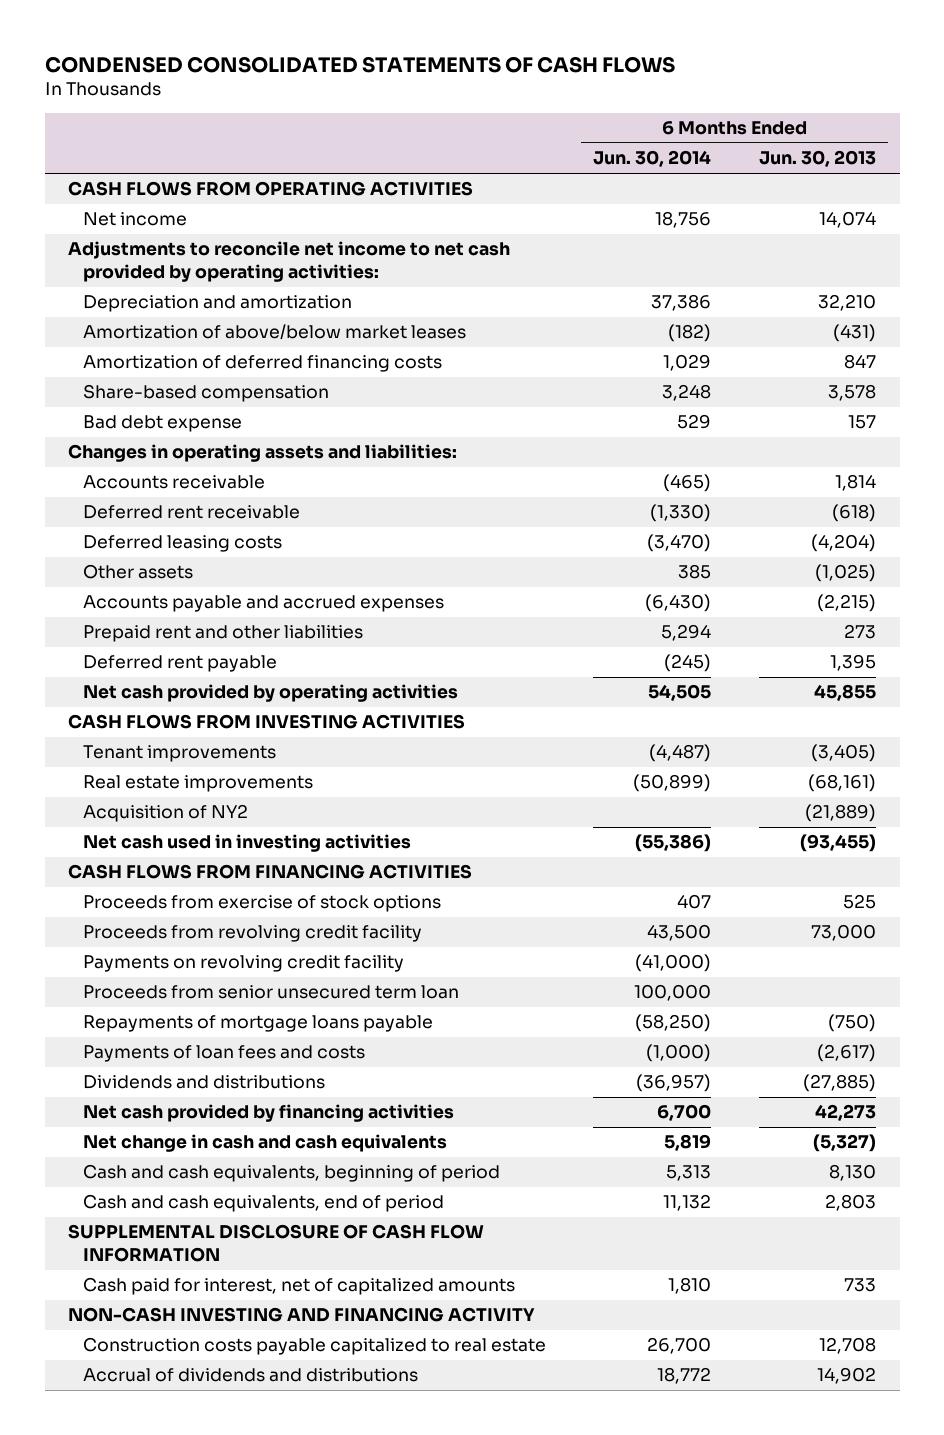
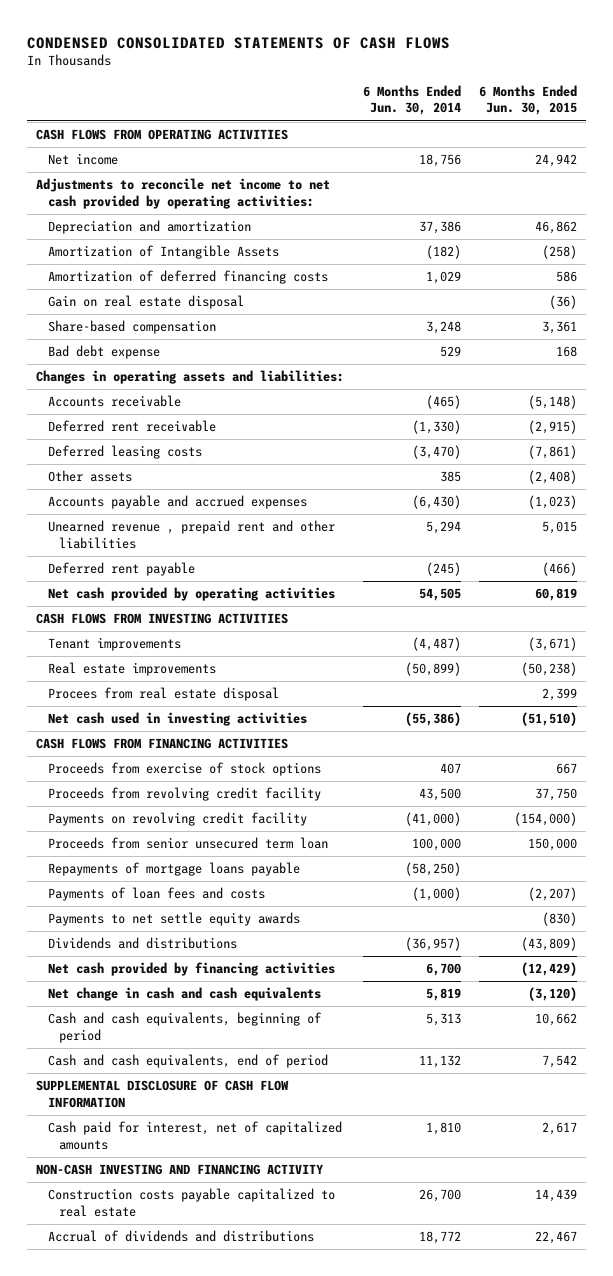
[758,150,876,168] Jun. 30, 2013 -> none
none -> [478,84,577,116] 6 Months Ended Jun. 30, 2015
[82,324,466,341] Amortization of above/below market leases -> [47,245,279,260] Amortization of Intangible Assets
none -> [47,295,244,310] Gain on real estate disposal
[82,625,363,643] Prepaid rent and other liabilities -> [47,520,335,550] Unearned revenue , prepaid rent and other liabilities
[82,804,248,823] Acquisition of NY2 -> none
none -> [47,687,279,702] Procees from real estate disposal
none -> [47,912,300,927] Payments to net settle equity awards

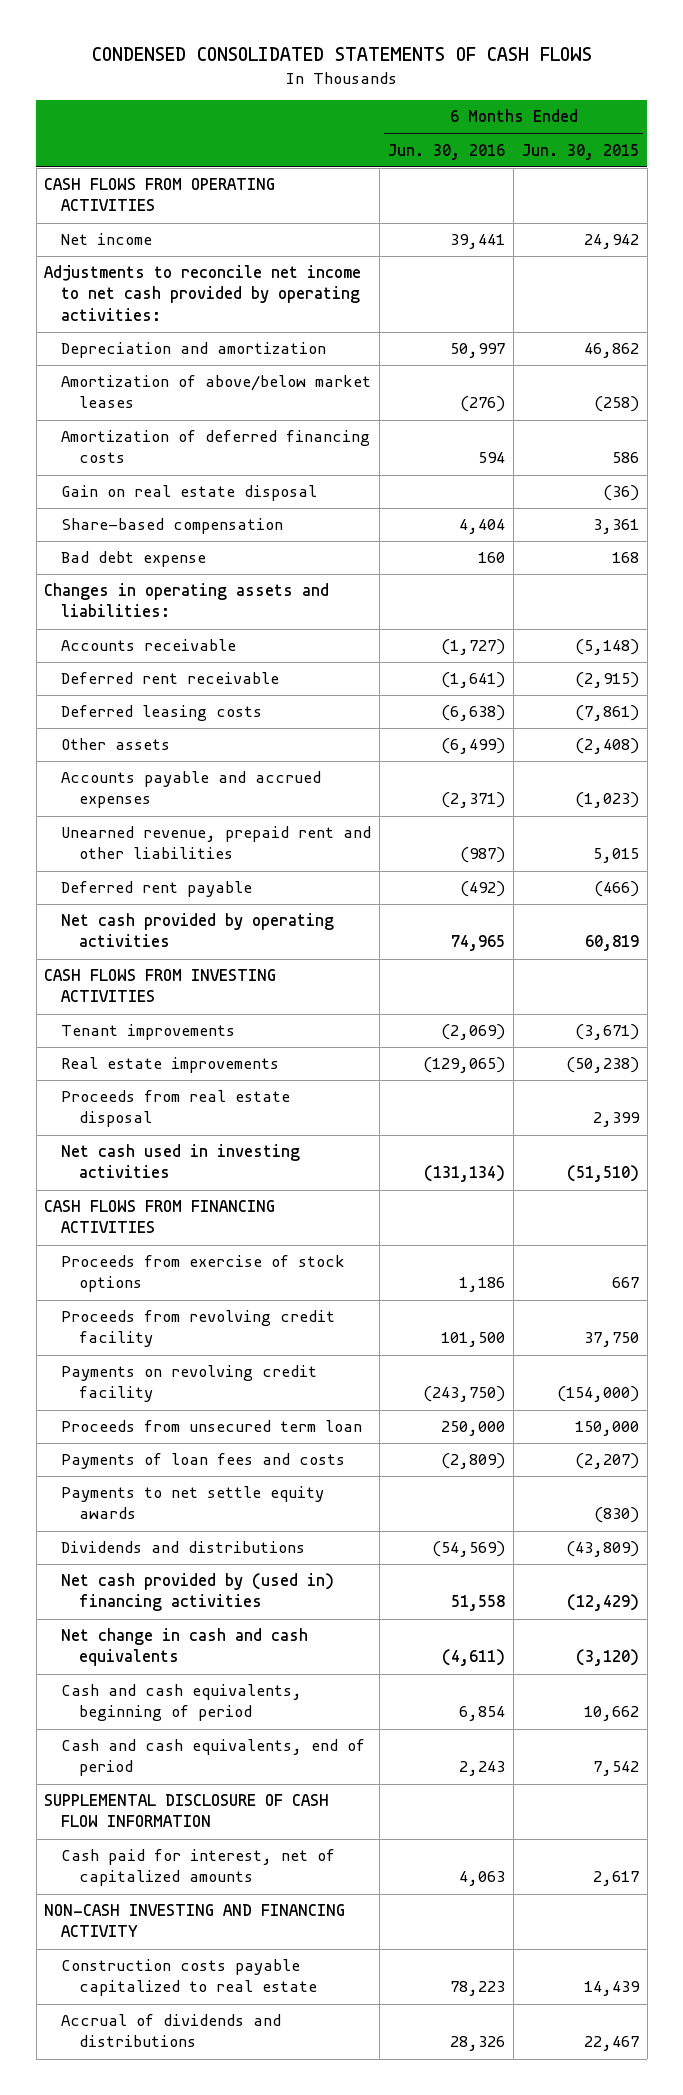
[362,84,461,116] 6 Months Ended Jun. 30, 2014 -> none
none -> [388,143,506,160] Jun. 30, 2016
[47,245,279,260] Amortization of Intangible Assets -> [61,375,372,409] Amortization of above/below market leases
[47,520,335,550] Unearned revenue , prepaid rent and other liabilities -> [61,826,372,860] Unearned revenue, prepaid rent and other liabilities
[47,687,279,702] Procees from real estate disposal -> [61,1090,291,1128] Proceeds from real estate disposal
[47,862,300,877] Repayments of mortgage loans payable -> none
[47,837,328,850] Proceeds from senior unsecured term loan -> [61,1420,363,1433] Proceeds from unsecured term loan
[47,962,335,977] Net cash provided by financing activities -> [61,1573,335,1612] Net cash provided by (used in) financing activities

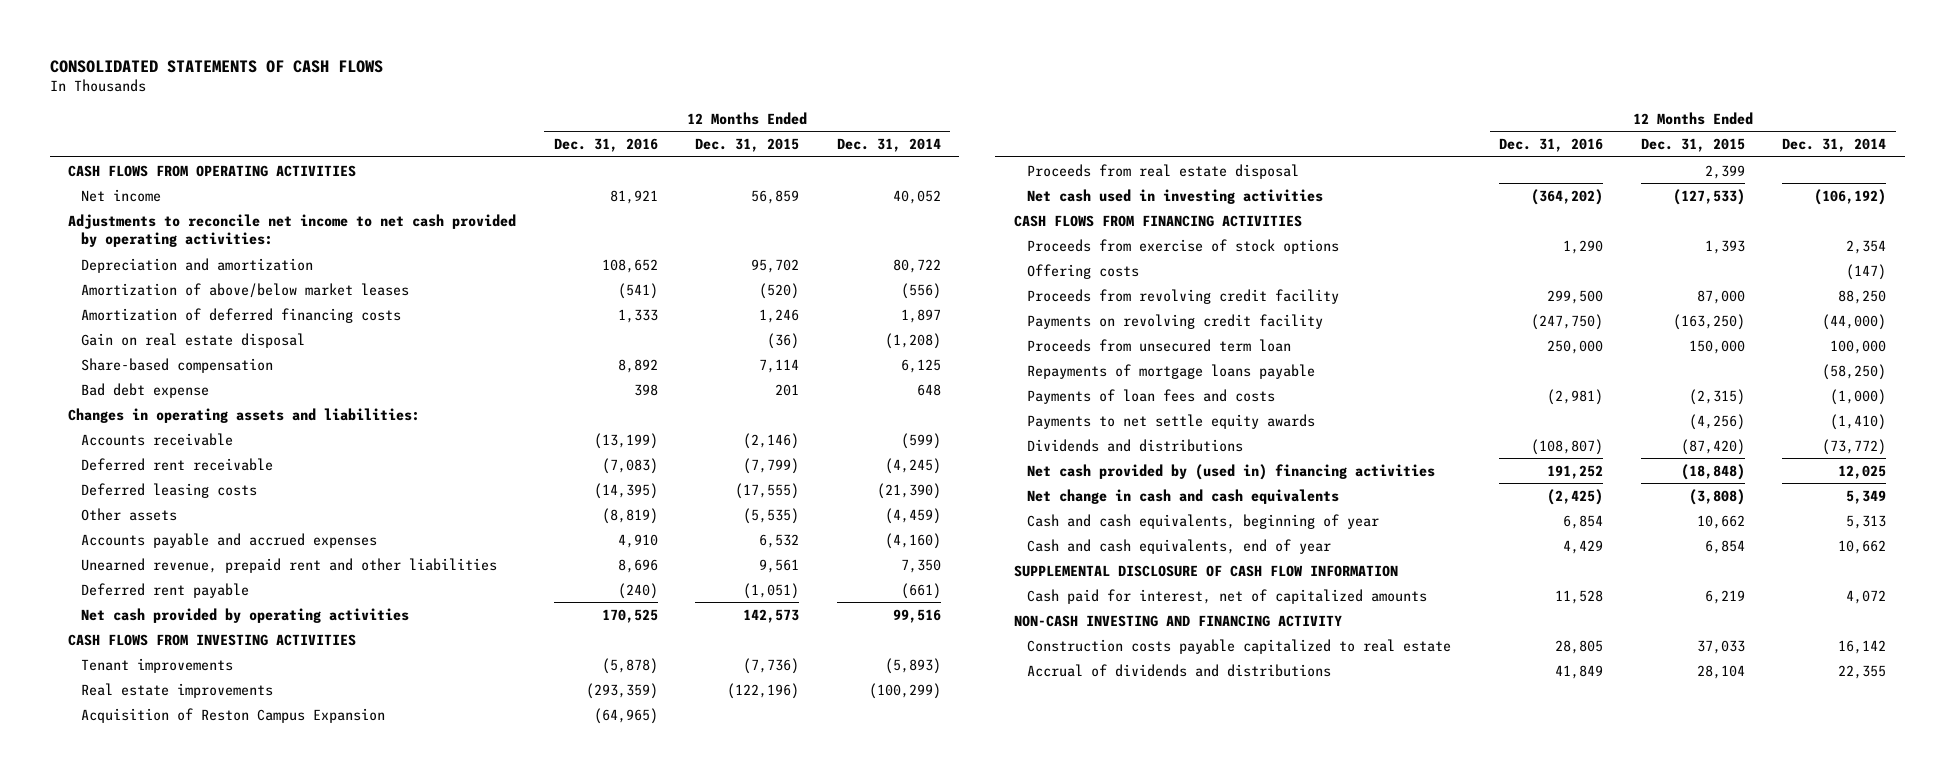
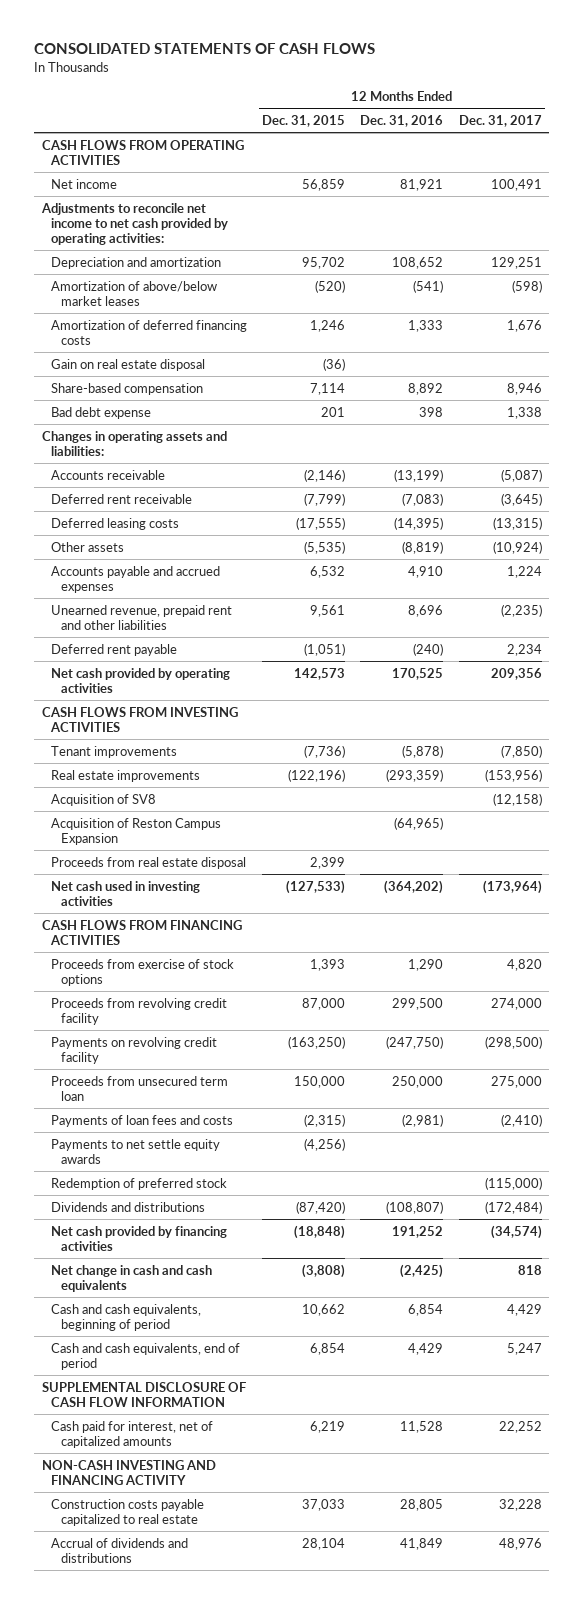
[836,138,941,153] Dec. 31, 2014 -> none
none -> [458,114,542,127] Dec. 31, 2017
none -> [51,793,157,806] Acquisition of SV8
[1026,263,1139,279] Offering costs -> none
[1026,363,1315,379] Repayments of mortgage loans payable -> none
none -> [51,1177,228,1190] Redemption of preferred stock
[1026,463,1435,480] Net cash provided by (used in) financing activities -> [51,1225,228,1251] Net cash provided by financing activities
[1026,513,1379,529] Cash and cash equivalents, beginning of year -> [51,1303,202,1331] Cash and cash equivalents, beginning of period
[1026,538,1331,554] Cash and cash equivalents, end of year -> [51,1342,241,1370] Cash and cash equivalents, end of period

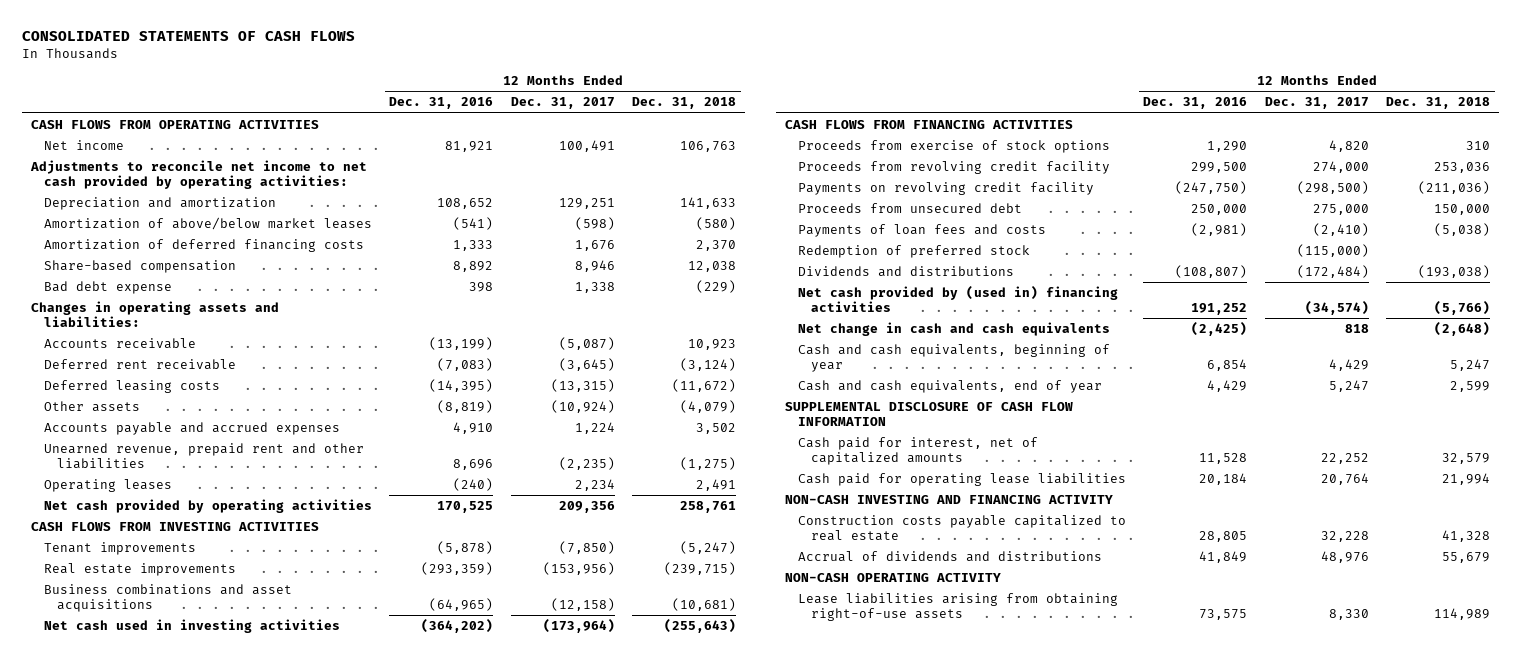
[262,114,346,127] Dec. 31, 2015 -> none
none -> [632,97,737,110] Dec. 31, 2018
[51,358,206,371] Gain on real estate disposal -> none
[51,643,178,656] Deferred rent payable -> [43,479,172,493] Operating leases
[51,793,157,806] Acquisition of SV8 -> none
[51,817,222,845] Acquisition of Reston Campus Expansion -> none
[51,856,247,869] Proceeds from real estate disposal -> none
none -> [43,584,292,612] Business combinations and asset acquisitions
[51,1075,229,1101] Proceeds from unsecured term loan -> [797,203,1022,214] Proceeds from unsecured debt
[51,1138,221,1164] Payments to net settle equity awards -> none
[51,1225,228,1251] Net cash provided by financing activities -> [797,286,1118,312] Net cash provided by (used in) financing activities
[51,1303,202,1331] Cash and cash equivalents, beginning of period -> [797,344,1110,372] Cash and cash equivalents, beginning of year
[51,1342,241,1370] Cash and cash equivalents, end of period -> [797,380,1102,394] Cash and cash equivalents, end of year
none -> [797,473,1126,487] Cash paid for operating lease liabilities
none -> [784,573,1001,583] NON-CASH OPERATING ACTIVITY
none -> [797,593,1118,621] Lease liabilities arising from obtaining right-of-use assets

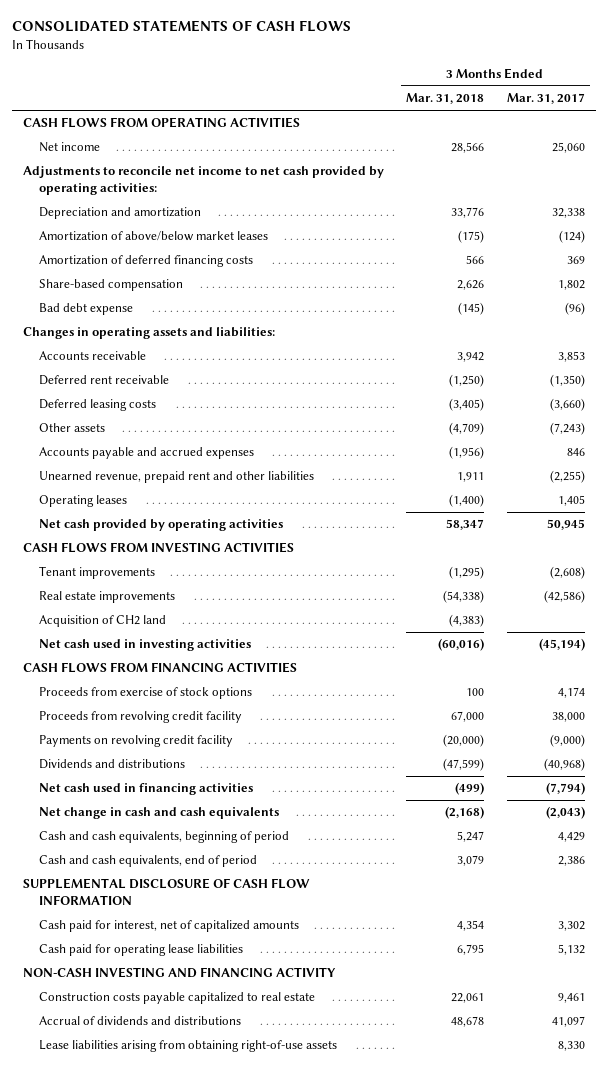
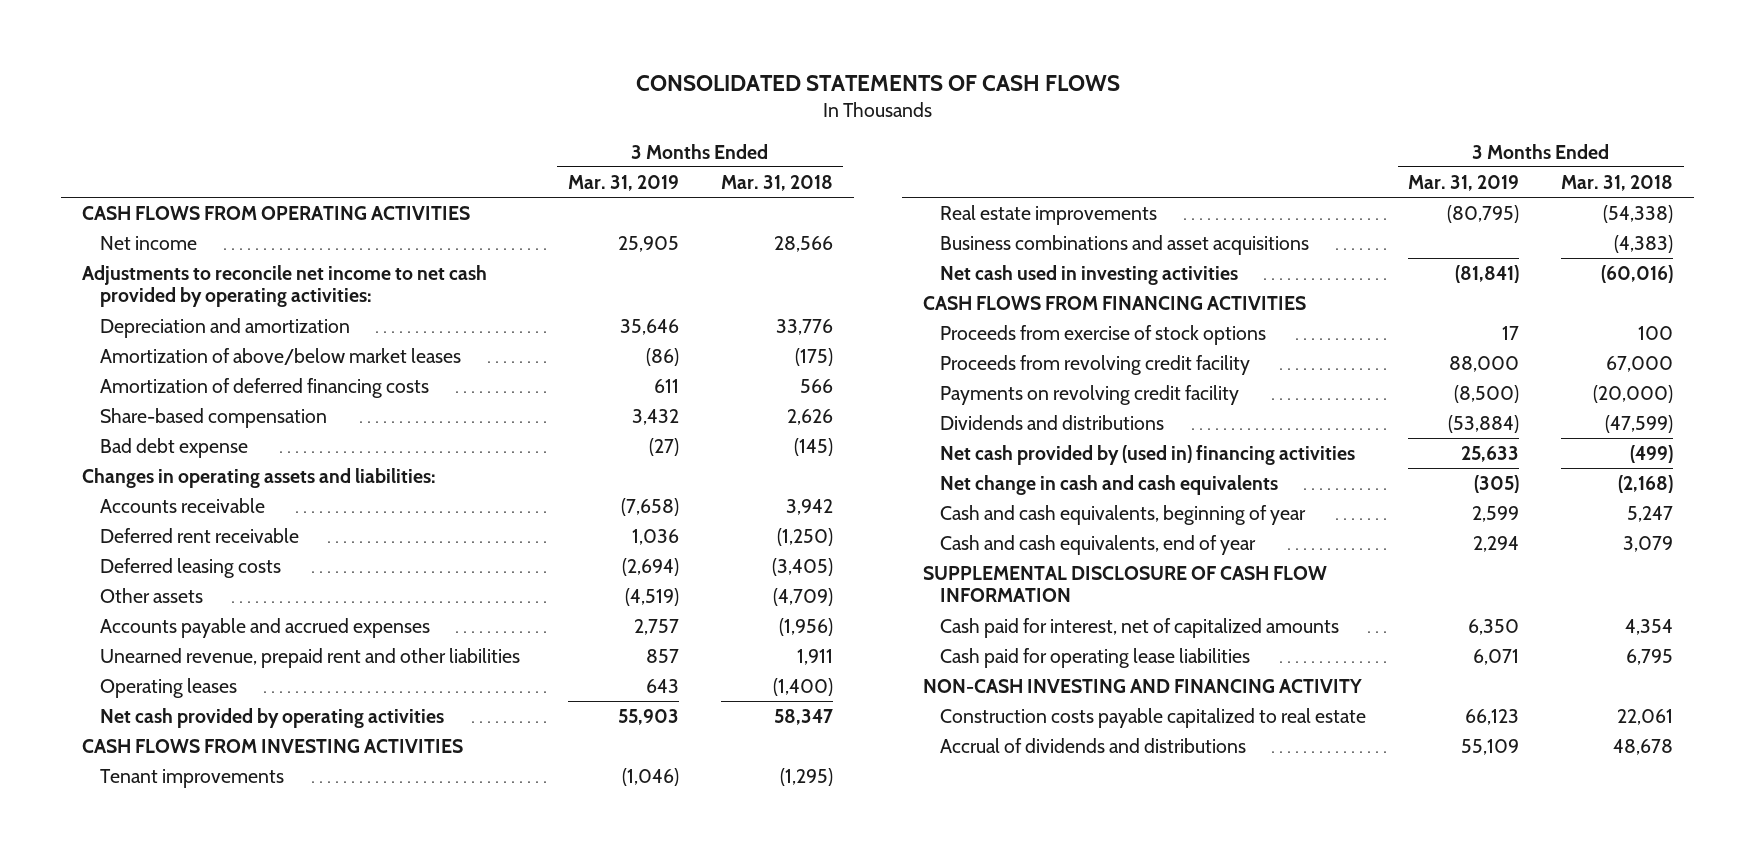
[506,93,585,105] Mar. 31, 2017 -> none
none -> [567,174,679,191] Mar. 31, 2019
[39,615,167,628] Acquisition of CH2 land -> [940,234,1310,255] Business combinations and asset acquisitions
[39,783,254,796] Net cash used in financing activities -> [940,444,1356,465] Net cash provided by (used in) financing activities
[39,831,290,844] Cash and cash equivalents, beginning of period -> [940,504,1307,525] Cash and cash equivalents, beginning of year
[39,855,258,868] Cash and cash equivalents, end of period -> [940,534,1257,555] Cash and cash equivalents, end of year
[39,1040,338,1053] Lease liabilities arising from obtaining right-of-use assets -> none

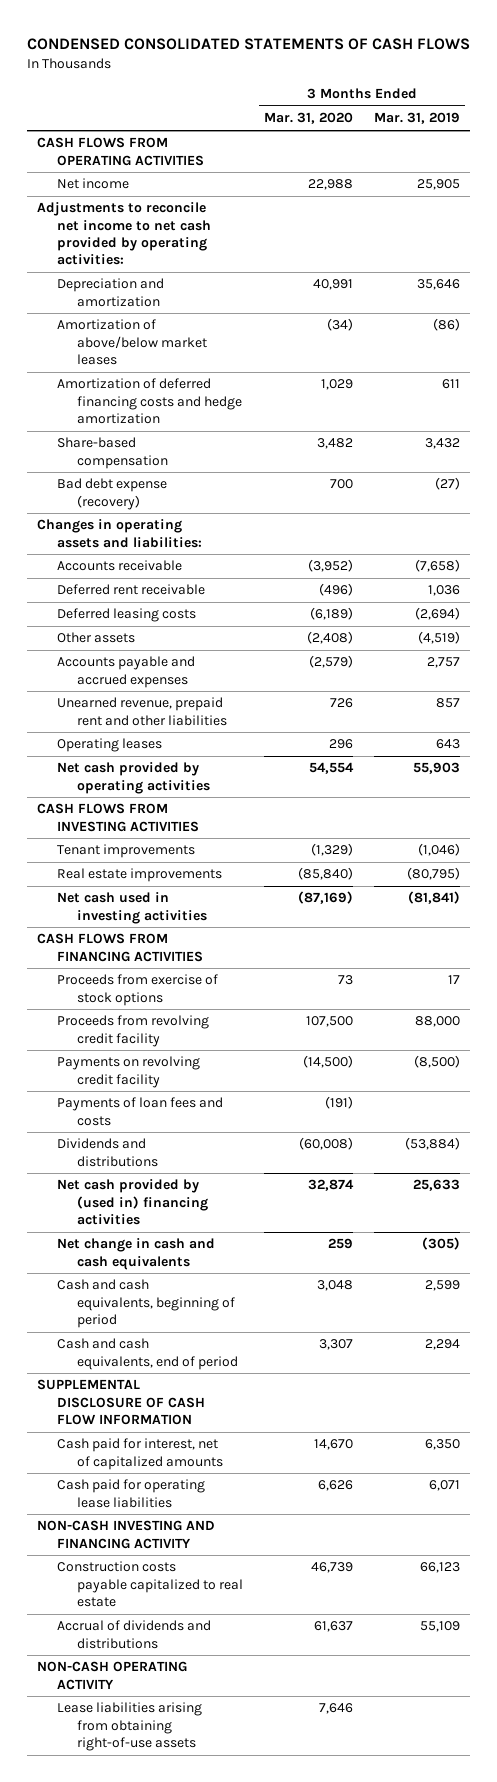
[635,75,1120,92] CONSOLIDATED STATEMENTS OF CASH FLOWS -> [26,37,470,50] CONDENSED CONSOLIDATED STATEMENTS OF CASH FLOWS
[720,174,833,191] Mar. 31, 2018 -> none
none -> [263,112,353,125] Mar. 31, 2020
[99,377,429,398] Amortization of deferred financing costs -> [57,378,242,424] Amortization of deferred financing costs and hedge amortization
[99,437,248,458] Bad debt expense -> [57,478,168,510] Bad debt expense (recovery)
[940,234,1310,255] Business combinations and asset acquisitions -> none
none -> [57,1097,224,1126] Payments of loan fees and costs
[940,504,1307,525] Cash and cash equivalents, beginning of year -> [57,1279,235,1328] Cash and cash equivalents, beginning of period
[940,534,1257,555] Cash and cash equivalents, end of year -> [57,1338,238,1370] Cash and cash equivalents, end of period
none -> [37,1661,188,1690] NON-CASH OPERATING ACTIVITY
none -> [57,1702,203,1751] Lease liabilities arising from obtaining right-of-use assets

